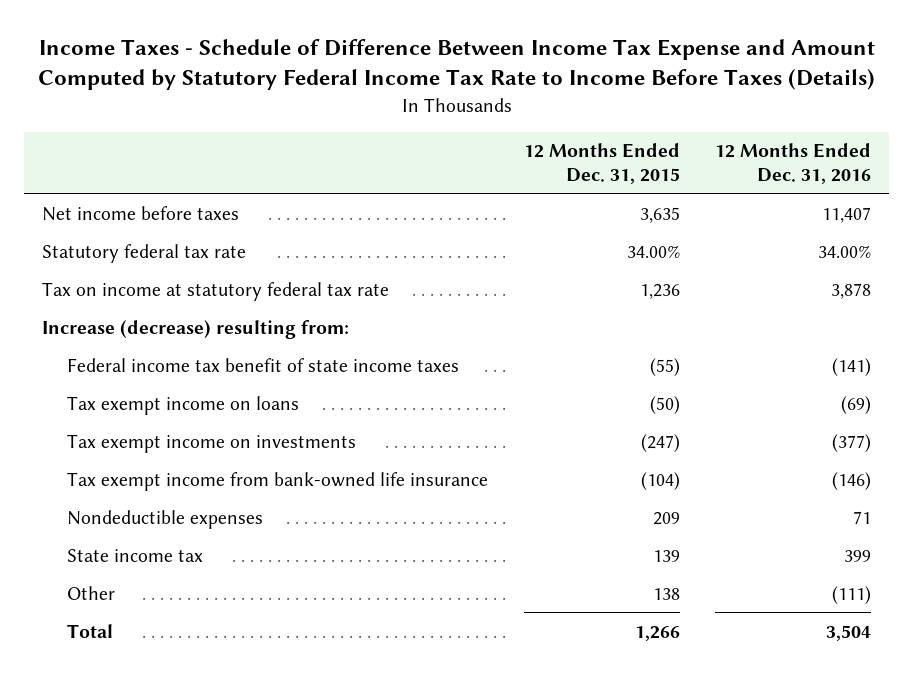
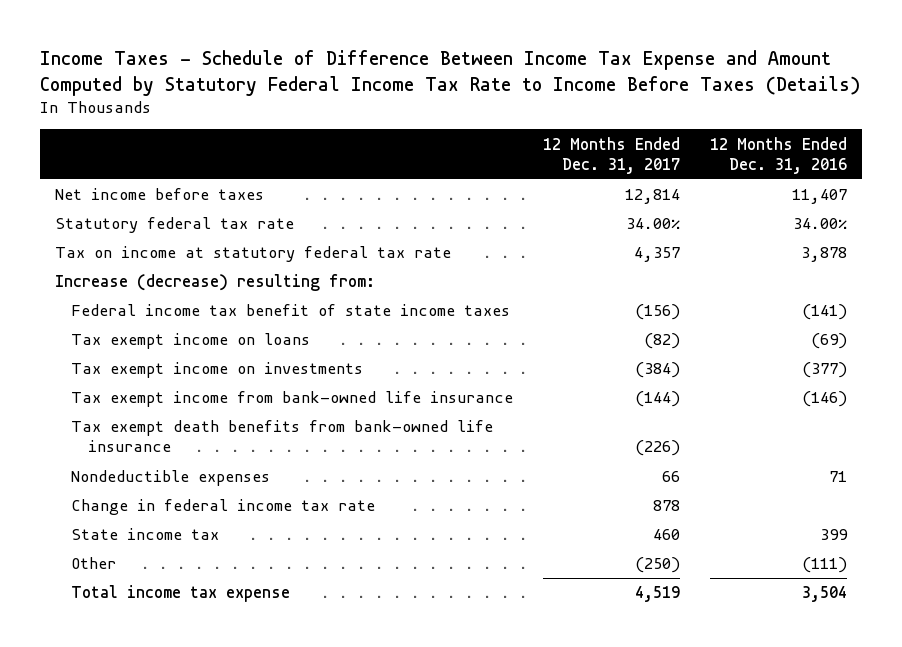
[523,143,680,184] 12 Months Ended Dec. 31, 2015 -> none
none -> [543,136,681,174] 12 Months Ended Dec. 31, 2017
none -> [71,420,494,453] Tax exempt death benefits from bank-owned life insurance
none -> [71,499,376,516] Change in federal income tax rate
[67,623,114,638] Total -> [71,585,291,603] Total income tax expense

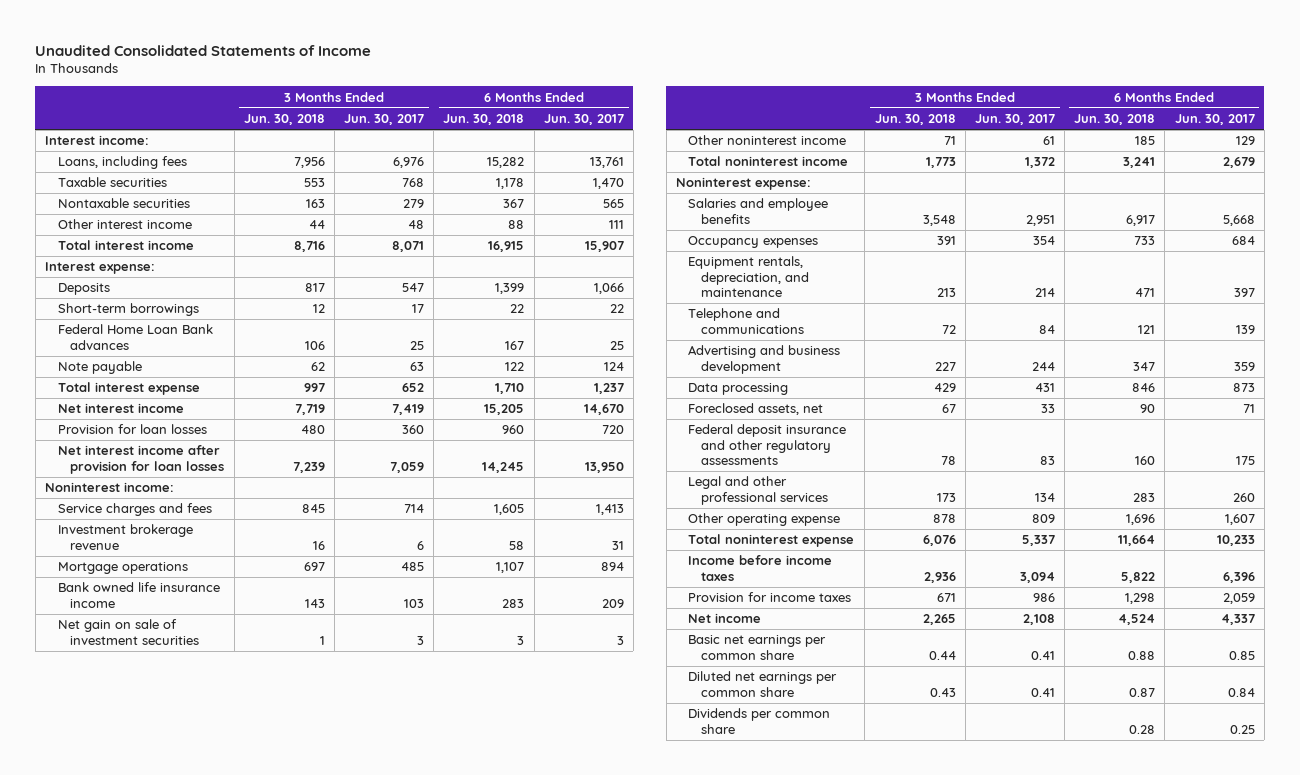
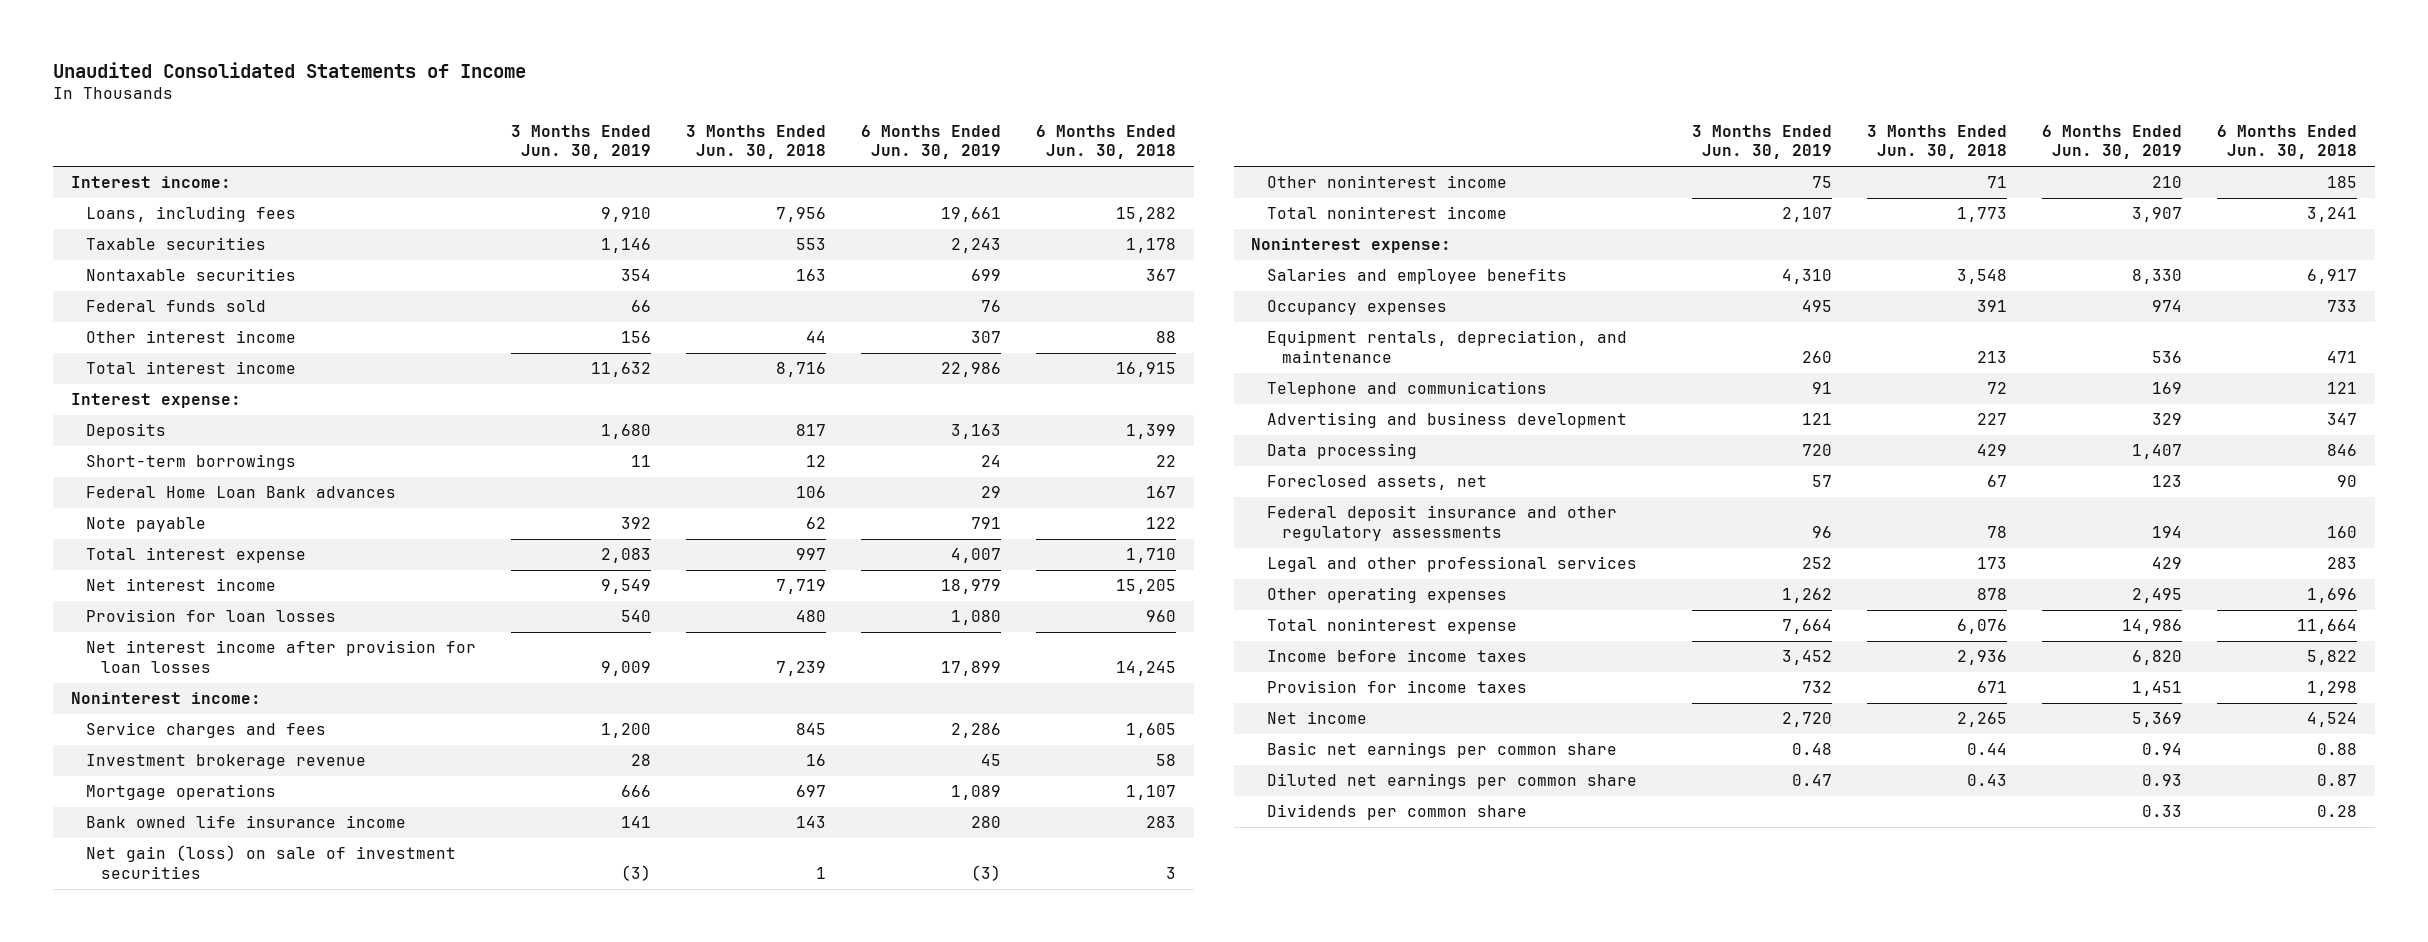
[344,114,425,126] Jun. 30, 2017 -> none
[543,114,624,126] Jun. 30, 2017 -> none
none -> [511,124,652,160] 3 Months Ended Jun. 30, 2019
none -> [861,124,1002,160] 6 Months Ended Jun. 30, 2019
none -> [85,300,266,313] Federal funds sold
[57,619,200,645] Net gain on sale of investment securities -> [85,845,456,880] Net gain (loss) on sale of investment securities
[688,513,841,527] Other operating expense -> [1266,587,1507,604] Other operating expenses

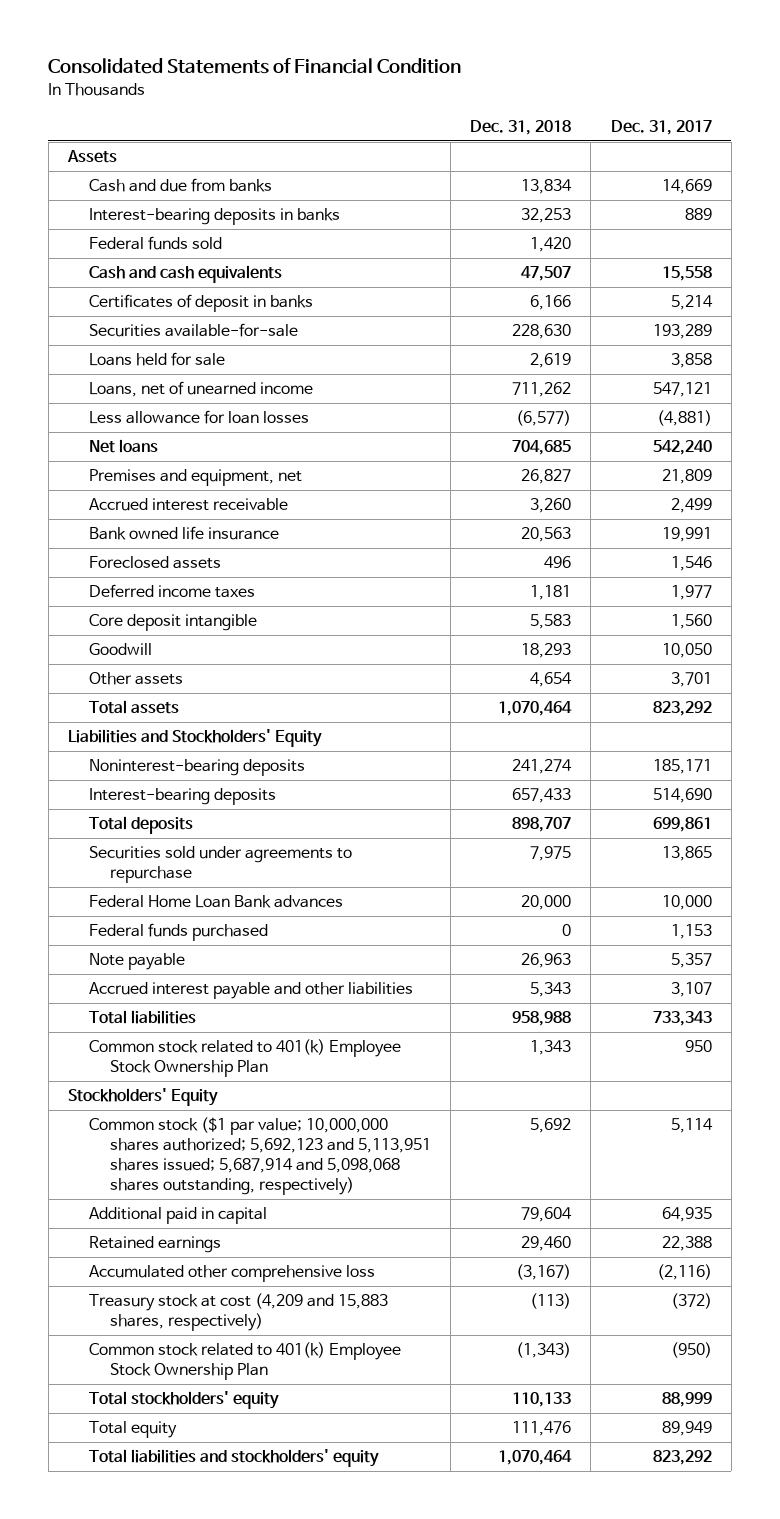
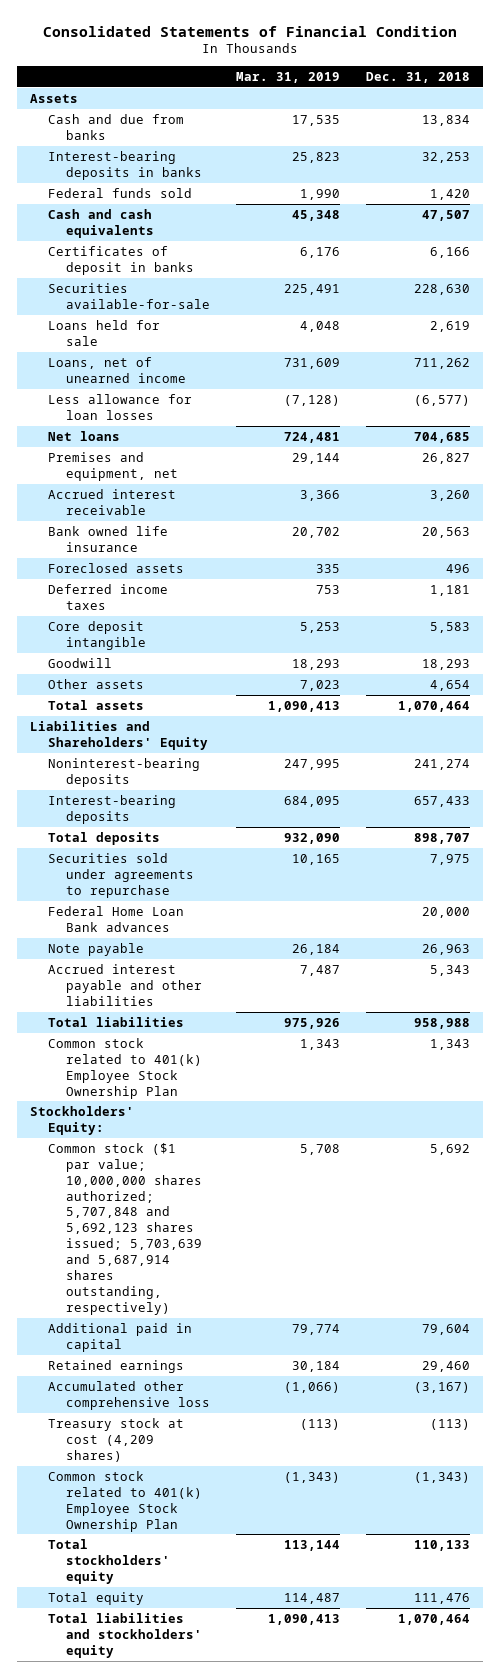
[610,119,712,135] Dec. 31, 2017 -> none
none -> [235,71,340,83] Mar. 31, 2019
[68,729,323,748] Liabilities and Stockholders' Equity -> [30,720,208,750] Liabilities and Shareholders' Equity
[88,923,268,942] Federal funds purchased -> none
[68,1088,219,1107] Stockholders' Equity -> [30,1105,135,1135] Stockholders' Equity:
[88,1117,431,1195] Common stock ($1 par value; 10,000,000 shares authorized; 5,692,123 and 5,113,951 shares issued; 5,687,914 and 5,098,068 shares outstanding, respectively) -> [47,1142,202,1315] Common stock ($1 par value; 10,000,000 shares authorized; 5,707,848 and 5,692,123 shares issued; 5,703,639 and 5,687,914 shares outstanding, respectively)
[88,1293,388,1332] Treasury stock at cost (4,209 and 15,883 shares, respectively) -> [47,1417,184,1462] Treasury stock at cost (4,209 shares)

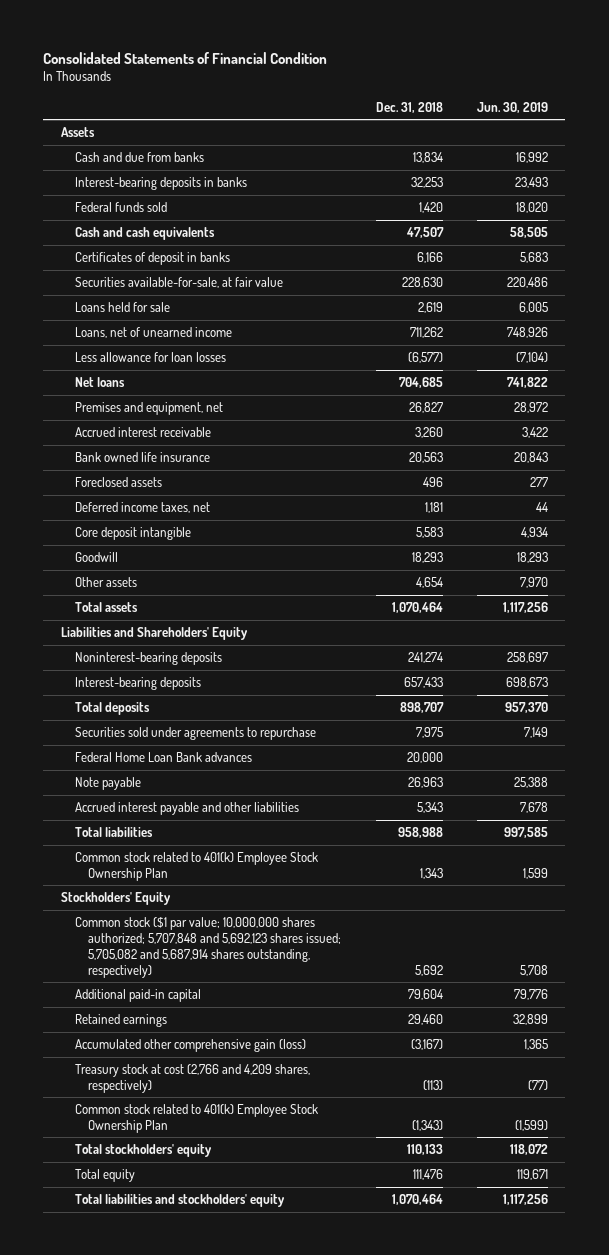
[235,71,340,83] Mar. 31, 2019 -> none
none -> [477,101,549,113] Jun. 30, 2019
[47,282,210,309] Securities available-for-sale -> [74,277,283,289] Securities available-for-sale, at fair value
[47,583,168,610] Deferred income taxes -> [74,502,210,514] Deferred income taxes, net
[30,1105,135,1135] Stockholders' Equity: -> [60,892,171,906] Stockholders' Equity
[47,1142,202,1315] Common stock ($1 par value; 10,000,000 shares authorized; 5,707,848 and 5,692,123 shares issued; 5,703,639 and 5,687,914 shares outstanding, respectively) -> [74,917,342,978] Common stock ($1 par value; 10,000,000 shares authorized; 5,707,848 and 5,692,123 shares issued; 5,705,082 and 5,687,914 shares outstanding, respectively)
[47,1322,192,1352] Additional paid in capital -> [74,989,201,1003] Additional paid-in capital
[47,1380,210,1410] Accumulated other comprehensive loss -> [74,1039,306,1053] Accumulated other comprehensive gain (loss)
[47,1417,184,1462] Treasury stock at cost (4,209 shares) -> [74,1064,310,1094] Treasury stock at cost (2,766 and 4,209 shares, respectively)

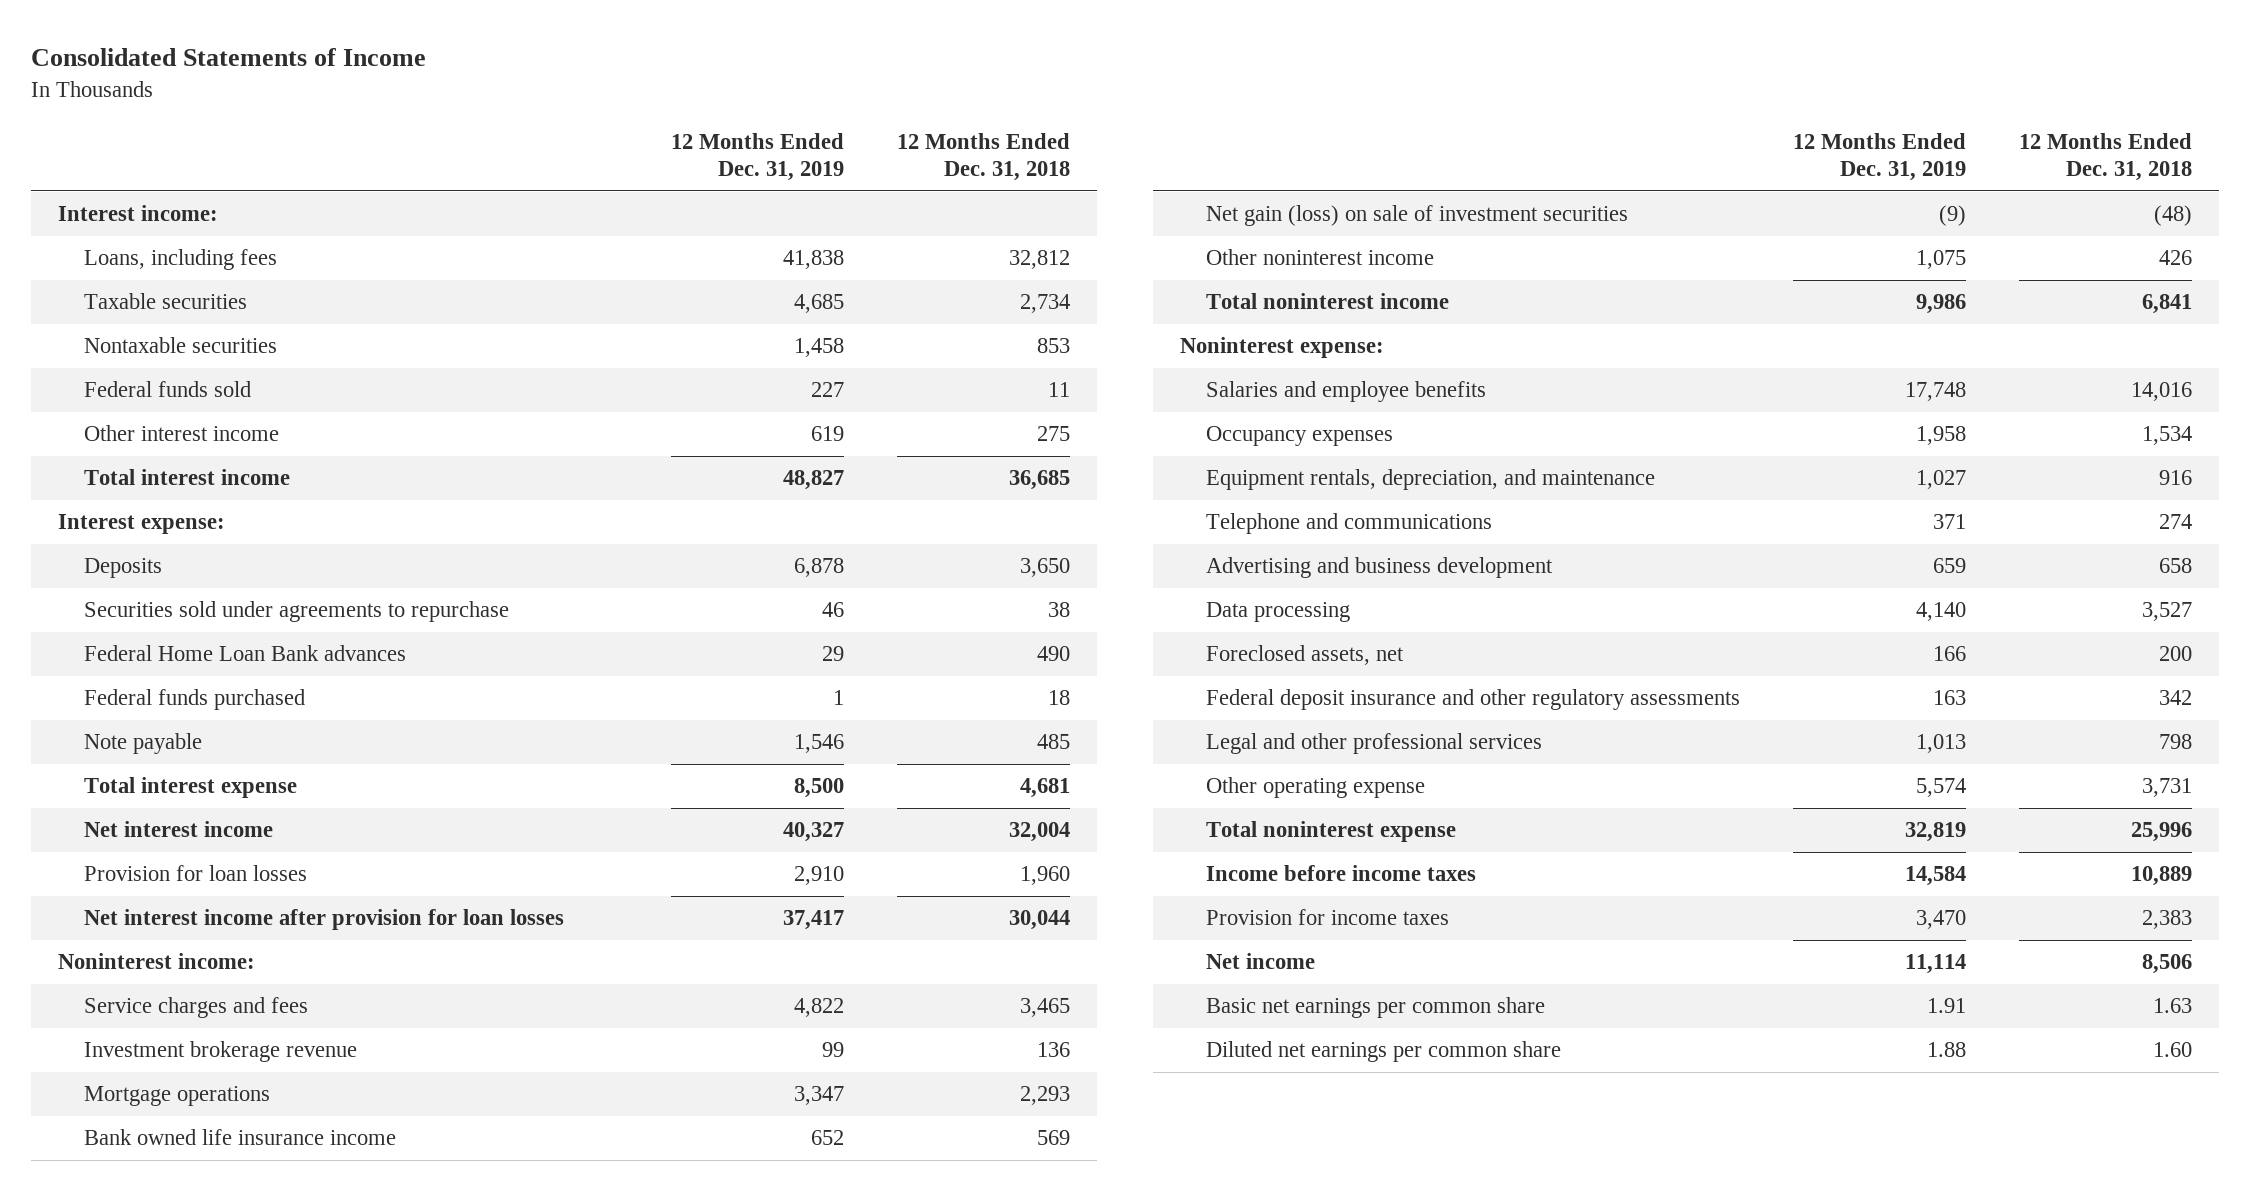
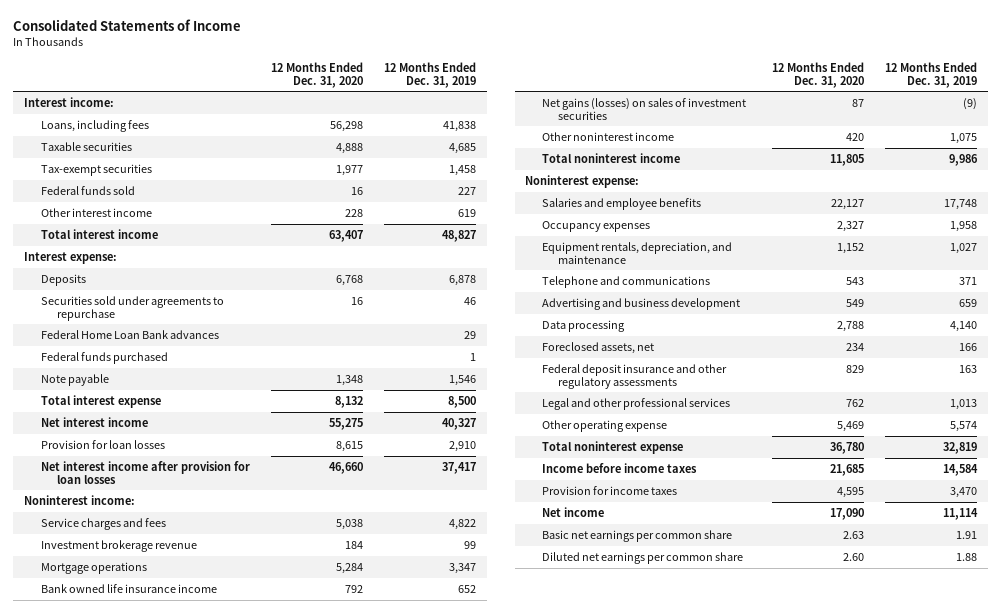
[897,132,1071,181] 12 Months Ended Dec. 31, 2018 -> none
none -> [270,61,363,88] 12 Months Ended Dec. 31, 2020
[83,337,277,354] Nontaxable securities -> [40,163,152,176] Tax-exempt securities
[1205,205,1628,227] Net gain (loss) on sale of investment securities -> [541,97,746,120] Net gains (losses) on sales of investment securities

